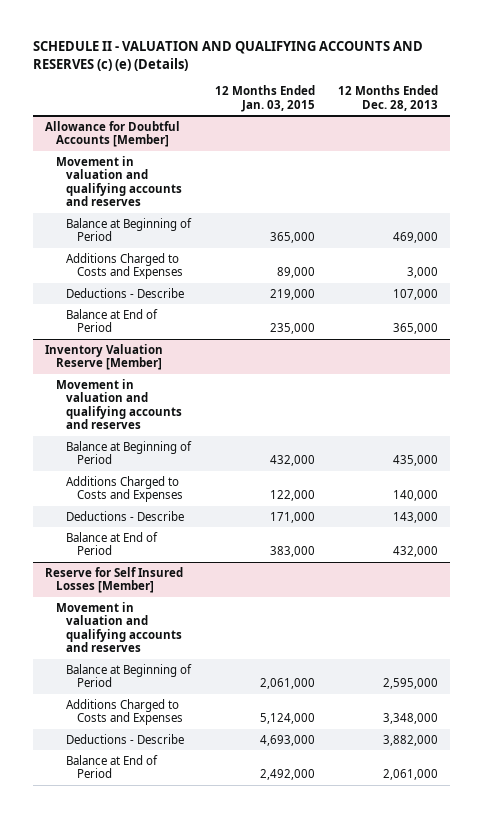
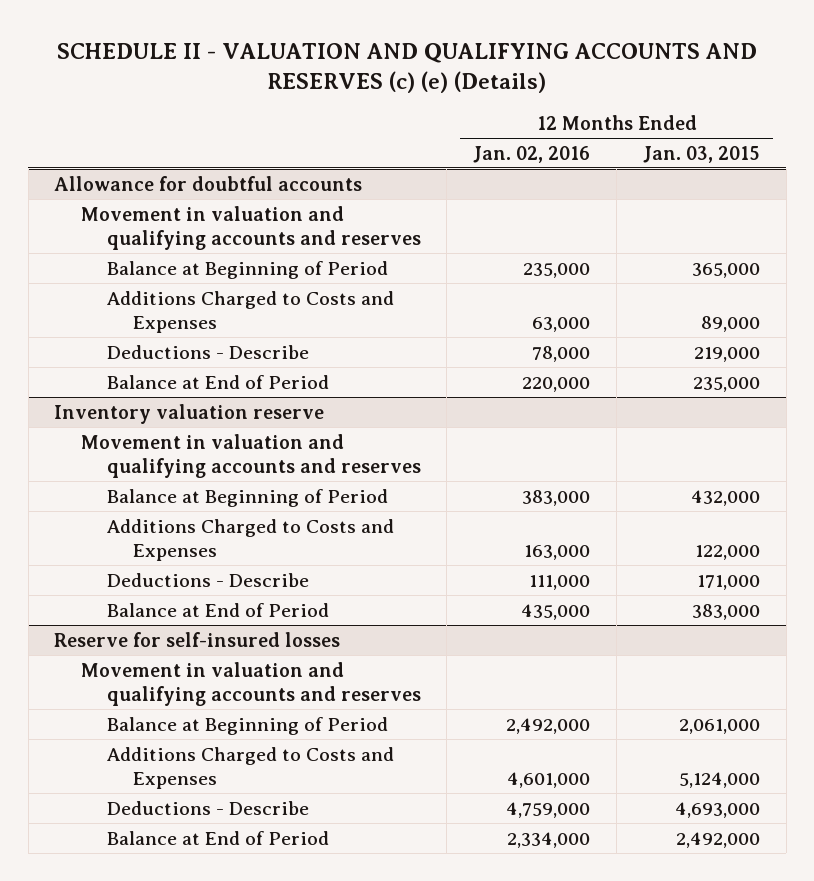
[338,85,439,111] 12 Months Ended Dec. 28, 2013 -> none
none -> [473,145,591,163] Jan. 02, 2016
[45,120,181,148] Allowance for Doubtful Accounts [Member] -> [54,175,363,191] Allowance for doubtful accounts
[45,343,164,371] Inventory Valuation Reserve [Member] -> [54,403,325,424] Inventory valuation reserve
[45,566,184,594] Reserve for Self Insured Losses [Member] -> [54,631,341,647] Reserve for self-insured losses

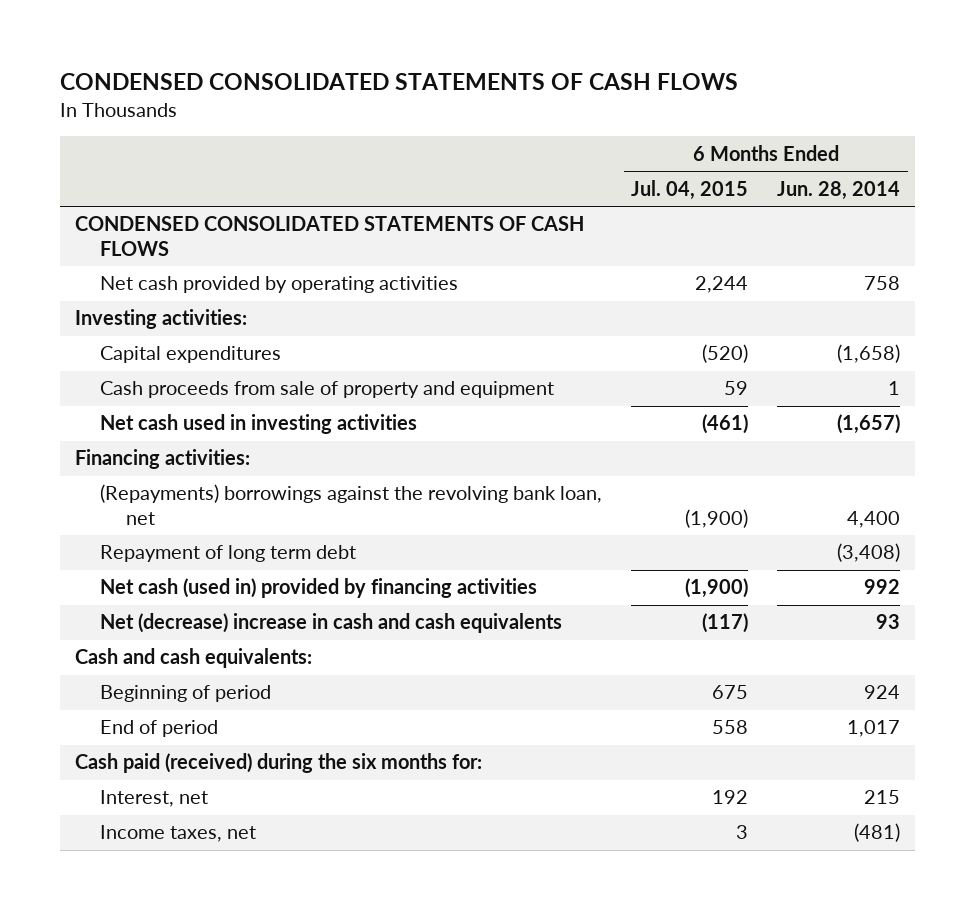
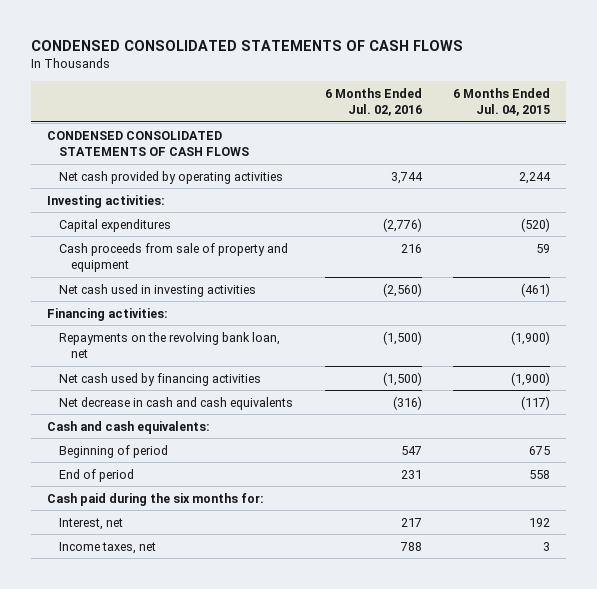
[777,180,901,200] Jun. 28, 2014 -> none
none -> [324,87,422,116] 6 Months Ended Jul. 02, 2016
[100,545,357,563] Repayment of long term debt -> none
[100,484,603,525] (Repayments) borrowings against the revolving bank loan, net -> [58,331,280,359] Repayments on the revolving bank loan, net
[100,578,538,599] Net cash (used in) provided by financing activities -> [58,372,261,386] Net cash used by financing activities
[100,613,563,634] Net (decrease) increase in cash and cash equivalents -> [58,396,293,410] Net decrease in cash and cash equivalents
[74,753,482,774] Cash paid (received) during the six months for: -> [47,492,265,506] Cash paid during the six months for:

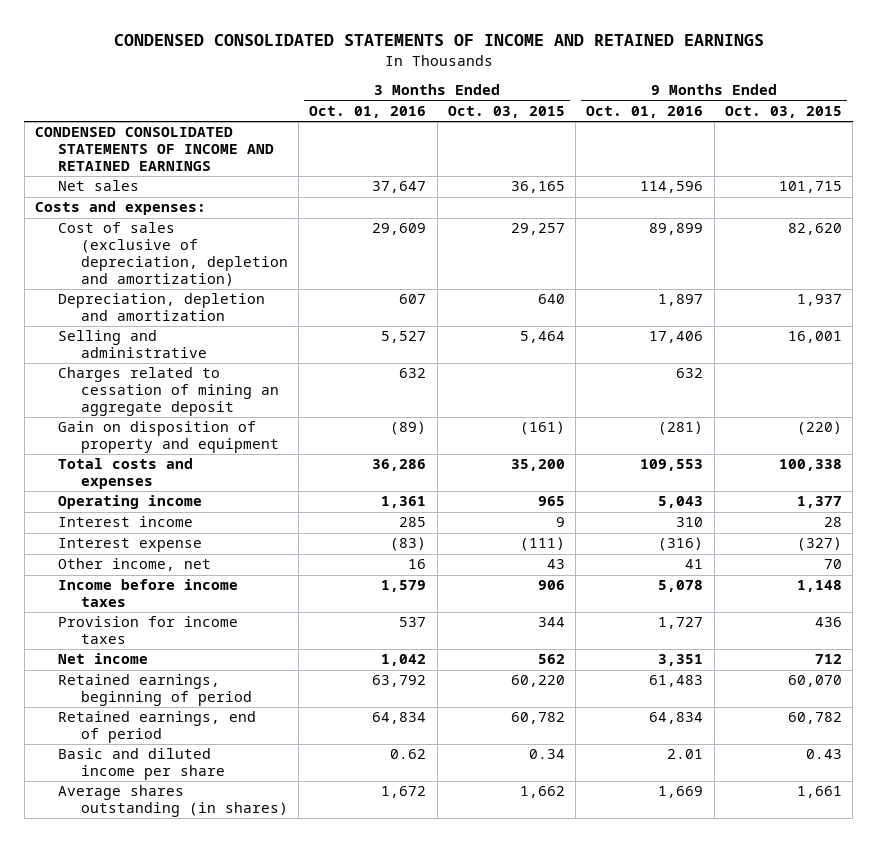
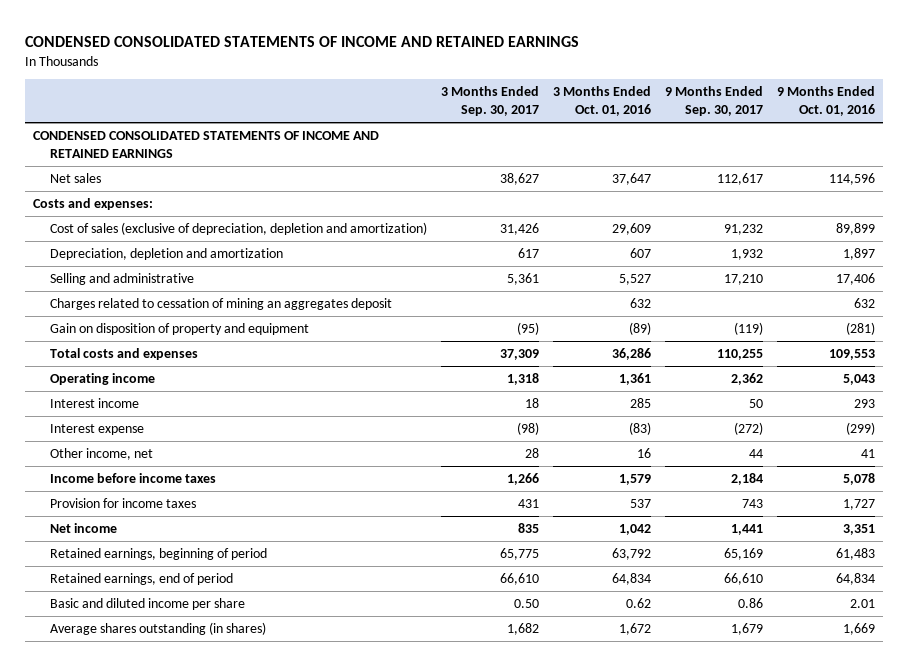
[447,106,565,119] Oct. 03, 2015 -> none
[725,106,843,119] Oct. 03, 2015 -> none
none -> [440,86,539,117] 3 Months Ended Sep. 30, 2017
none -> [665,86,764,117] 9 Months Ended Sep. 30, 2017
[57,367,279,416] Charges related to cessation of mining an aggregate deposit -> [49,297,392,310] Charges related to cessation of mining an aggregates deposit
[676,517,704,528] 310 -> [854,398,876,408] 293
[658,537,704,552] (316) -> [846,421,876,435] (299)

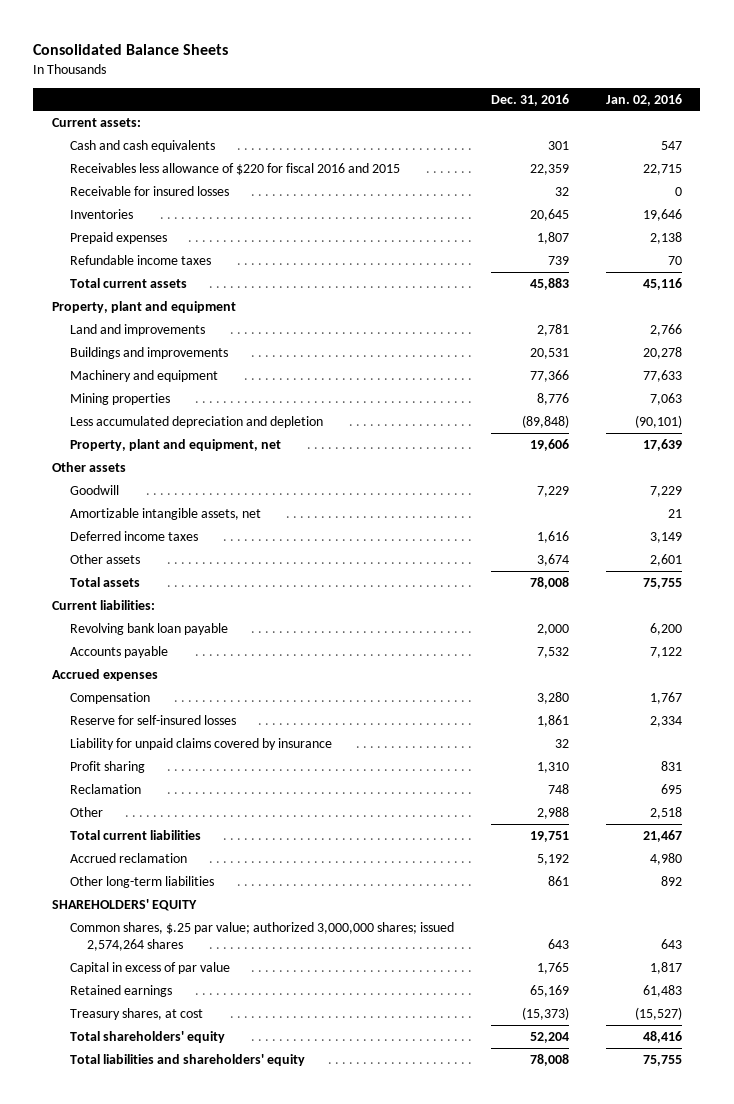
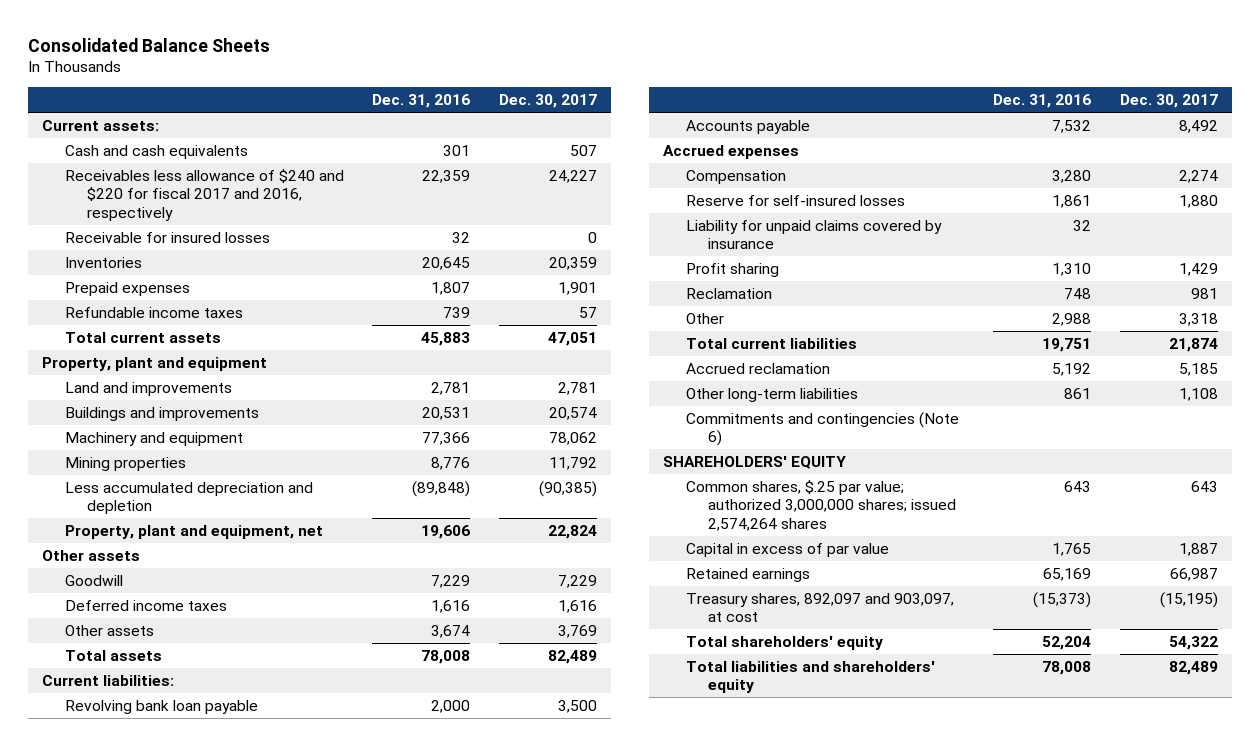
[605,93,682,106] Jan. 02, 2016 -> none
none -> [498,94,597,109] Dec. 30, 2017
[69,162,400,175] Receivables less allowance of $220 for fiscal 2016 and 2015 -> [64,168,344,222] Receivables less allowance of $240 and $220 for fiscal 2017 and 2016, respectively
[69,507,261,520] Amortizable intangible assets, net -> none
none -> [685,411,959,447] Commitments and contingencies (Note 6)
[69,1007,203,1020] Treasury shares, at cost -> [685,592,954,623] Treasury shares, 892,097 and 903,097, at cost

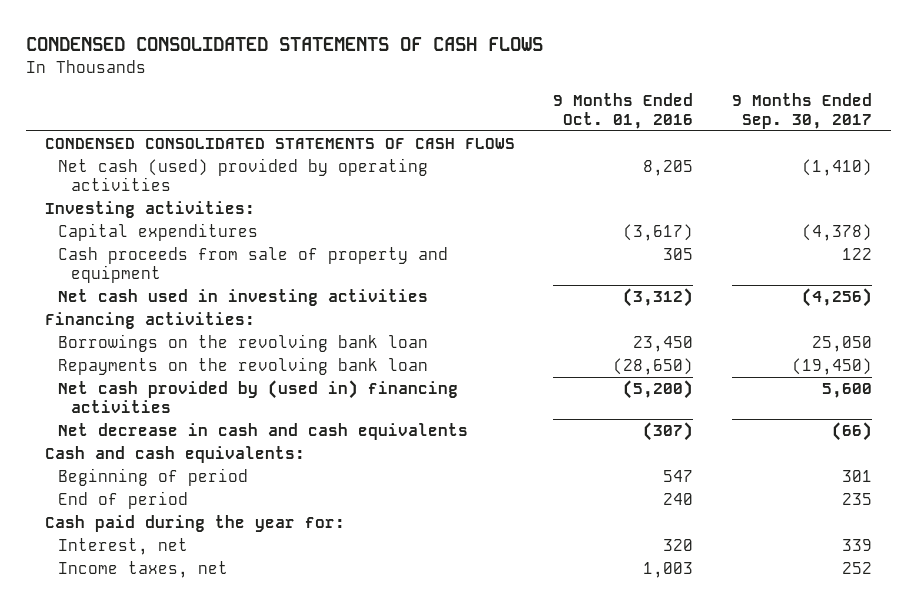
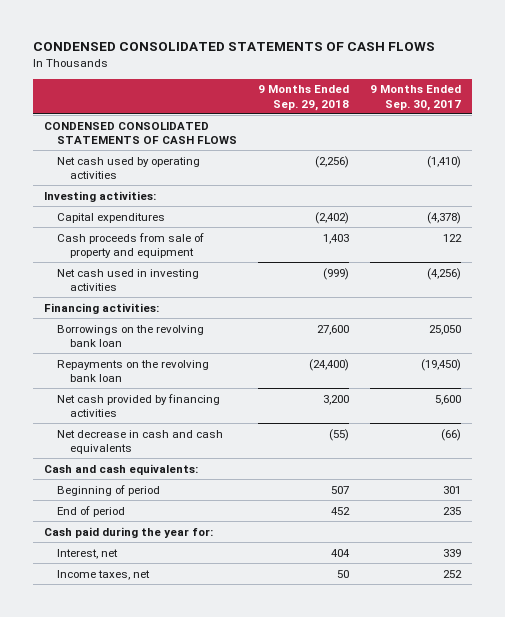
[553,92,694,129] 9 Months Ended Oct. 01, 2016 -> none
none -> [258,85,350,111] 9 Months Ended Sep. 29, 2018
[58,158,429,192] Net cash (used) provided by operating activities -> [56,156,200,179] Net cash used by operating activities
[58,380,459,414] Net cash provided by (used in) financing activities -> [56,393,220,417] Net cash provided by financing activities

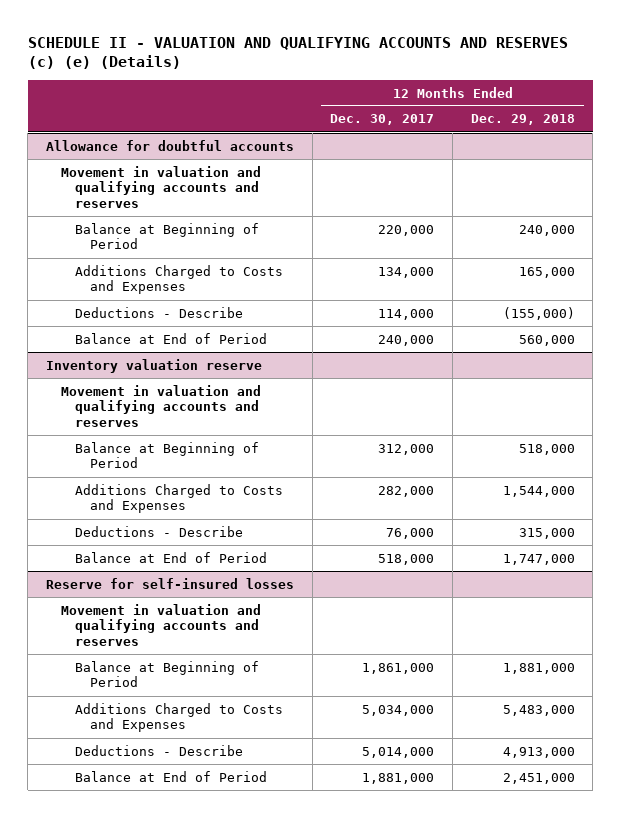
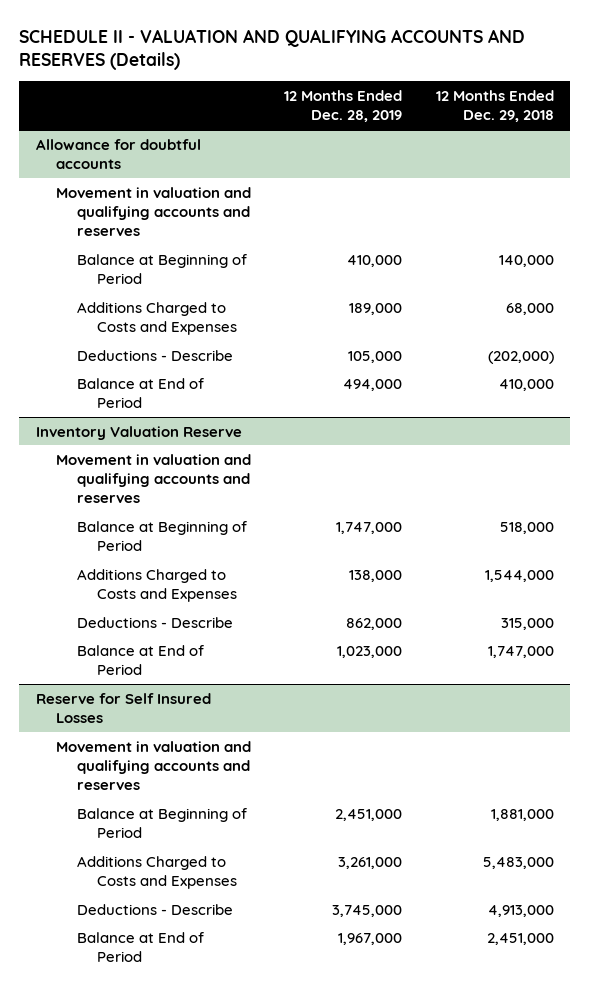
[27,36,568,70] SCHEDULE II - VALUATION AND QUALIFYING ACCOUNTS AND RESERVES (c) (e) (Details) -> [19,28,526,71] SCHEDULE II - VALUATION AND QUALIFYING ACCOUNTS AND RESERVES (Details)
[330,114,435,126] Dec. 30, 2017 -> none
none -> [284,89,403,123] 12 Months Ended Dec. 28, 2019
[518,224,575,236] 240,000 -> [498,254,554,267] 140,000
[518,266,575,278] 165,000 -> [505,302,554,315] 68,000
[502,306,575,320] (155,000) -> [487,350,554,364] (202,000)
[518,334,575,346] 560,000 -> [498,378,554,391] 410,000
[46,358,263,373] Inventory valuation reserve -> [35,425,242,440] Inventory Valuation Reserve
[46,577,295,589] Reserve for self-insured losses -> [35,692,211,723] Reserve for Self Insured Losses

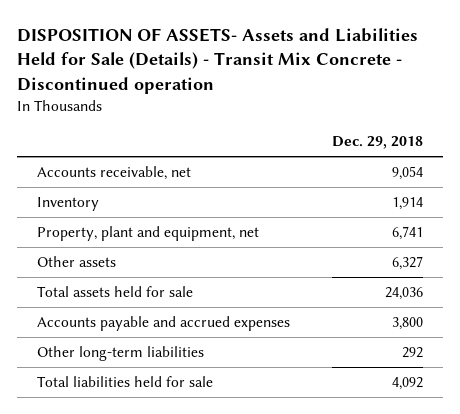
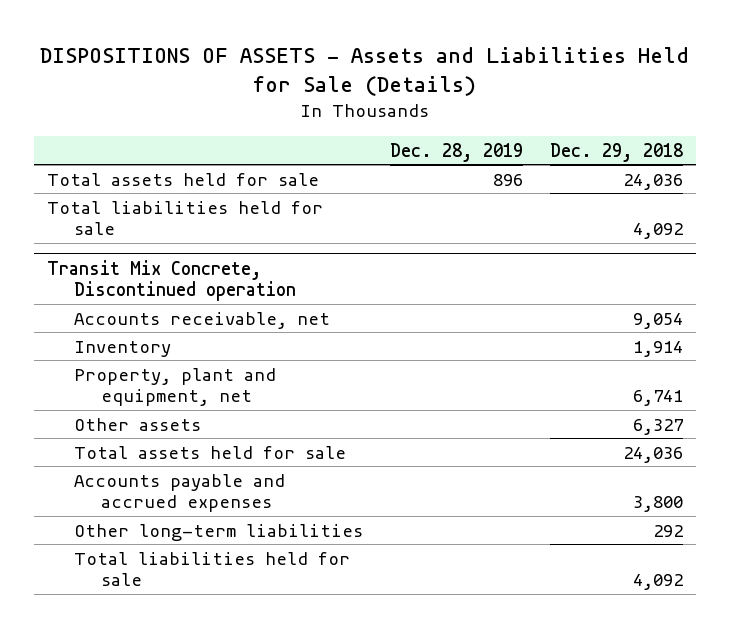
[16,28,418,94] DISPOSITION OF ASSETS- Assets and Liabilities Held for Sale (Details) - Transit Mix Concrete - Discontinued operation -> [39,47,689,97] DISPOSITIONS OF ASSETS - Assets and Liabilities Held for Sale (Details)
none -> [389,142,523,162] Dec. 28, 2019
none -> [47,172,320,186] Total assets held for sale
none -> [47,200,324,236] Total liabilities held for sale
none -> [47,259,297,302] Transit Mix Concrete, Discontinued operation

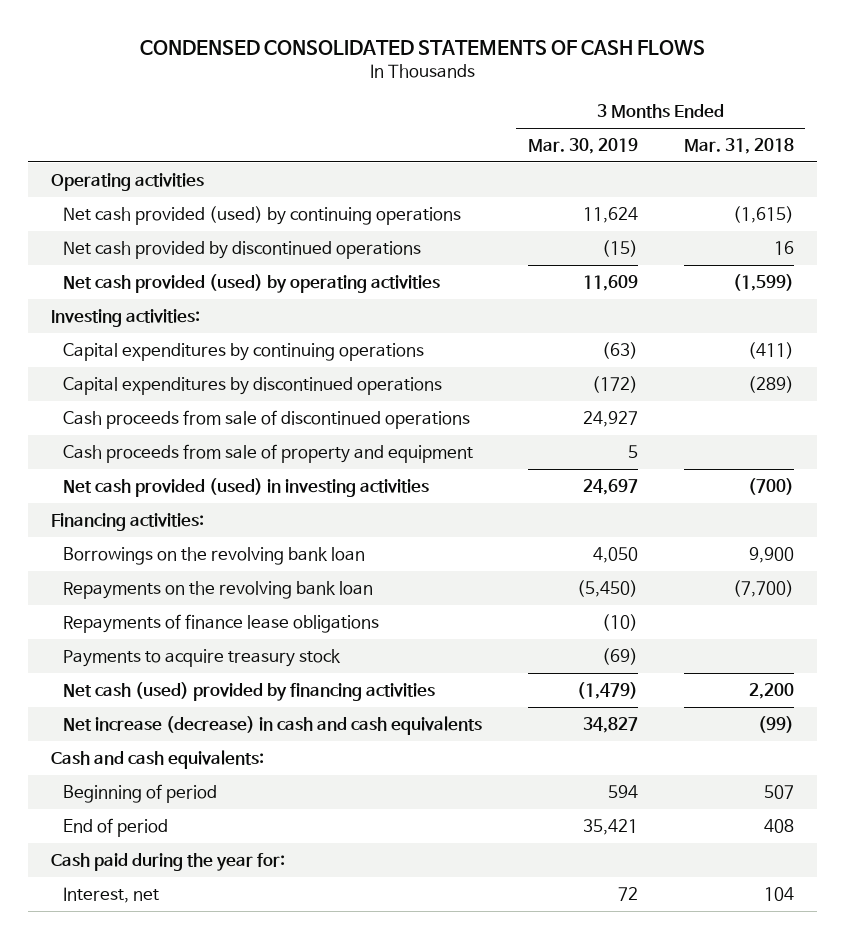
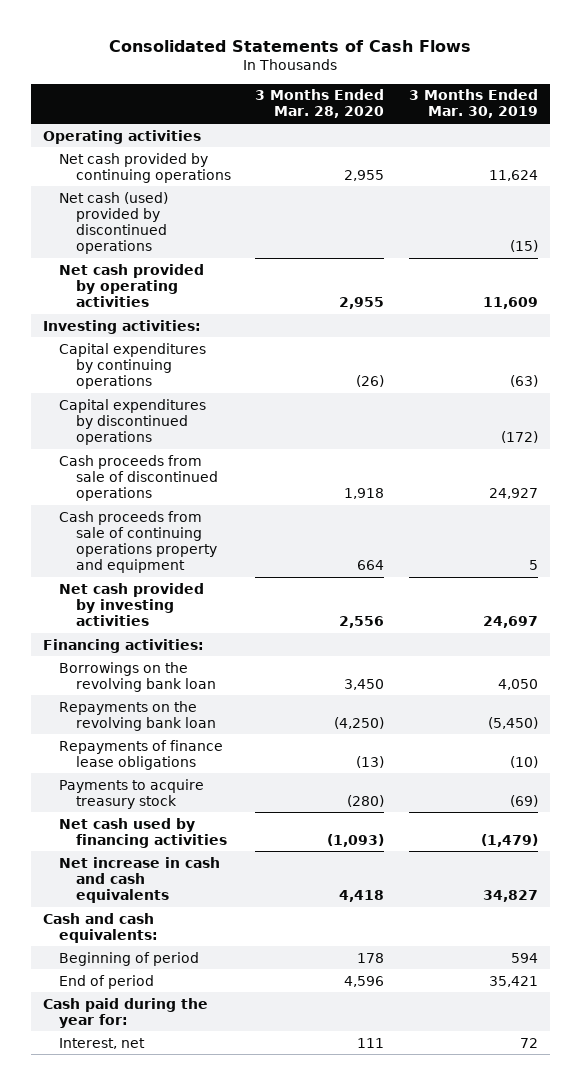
[140,39,706,55] CONDENSED CONSOLIDATED STATEMENTS OF CASH FLOWS -> [109,39,472,52] Consolidated Statements of Cash Flows
[683,137,794,154] Mar. 31, 2018 -> none
none -> [255,89,385,119] 3 Months Ended Mar. 28, 2020
[63,205,462,225] Net cash provided (used) by continuing operations -> [59,152,231,183] Net cash provided by continuing operations
[63,240,422,259] Net cash provided by discontinued operations -> [59,191,169,255] Net cash (used) provided by discontinued operations
[63,273,441,293] Net cash provided (used) by operating activities -> [59,263,205,308] Net cash provided by operating activities
[63,443,474,463] Cash proceeds from sale of property and equipment -> [59,510,217,574] Cash proceeds from sale of continuing operations property and equipment
[63,477,430,497] Net cash provided (used) in investing activities -> [59,582,205,627] Net cash provided by investing activities
[63,681,436,701] Net cash (used) provided by financing activities -> [59,817,227,848] Net cash used by financing activities
[63,715,483,735] Net increase (decrease) in cash and cash equivalents -> [59,856,221,904] Net increase in cash and cash equivalents

